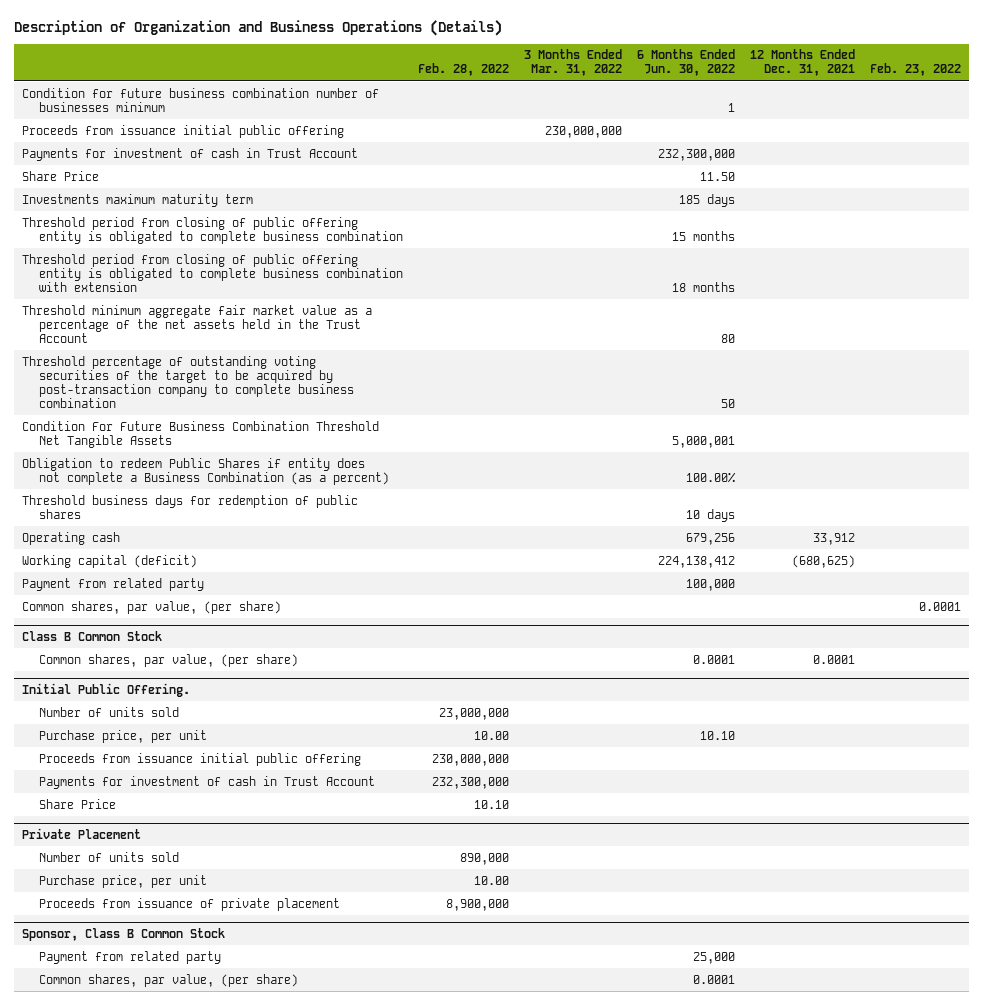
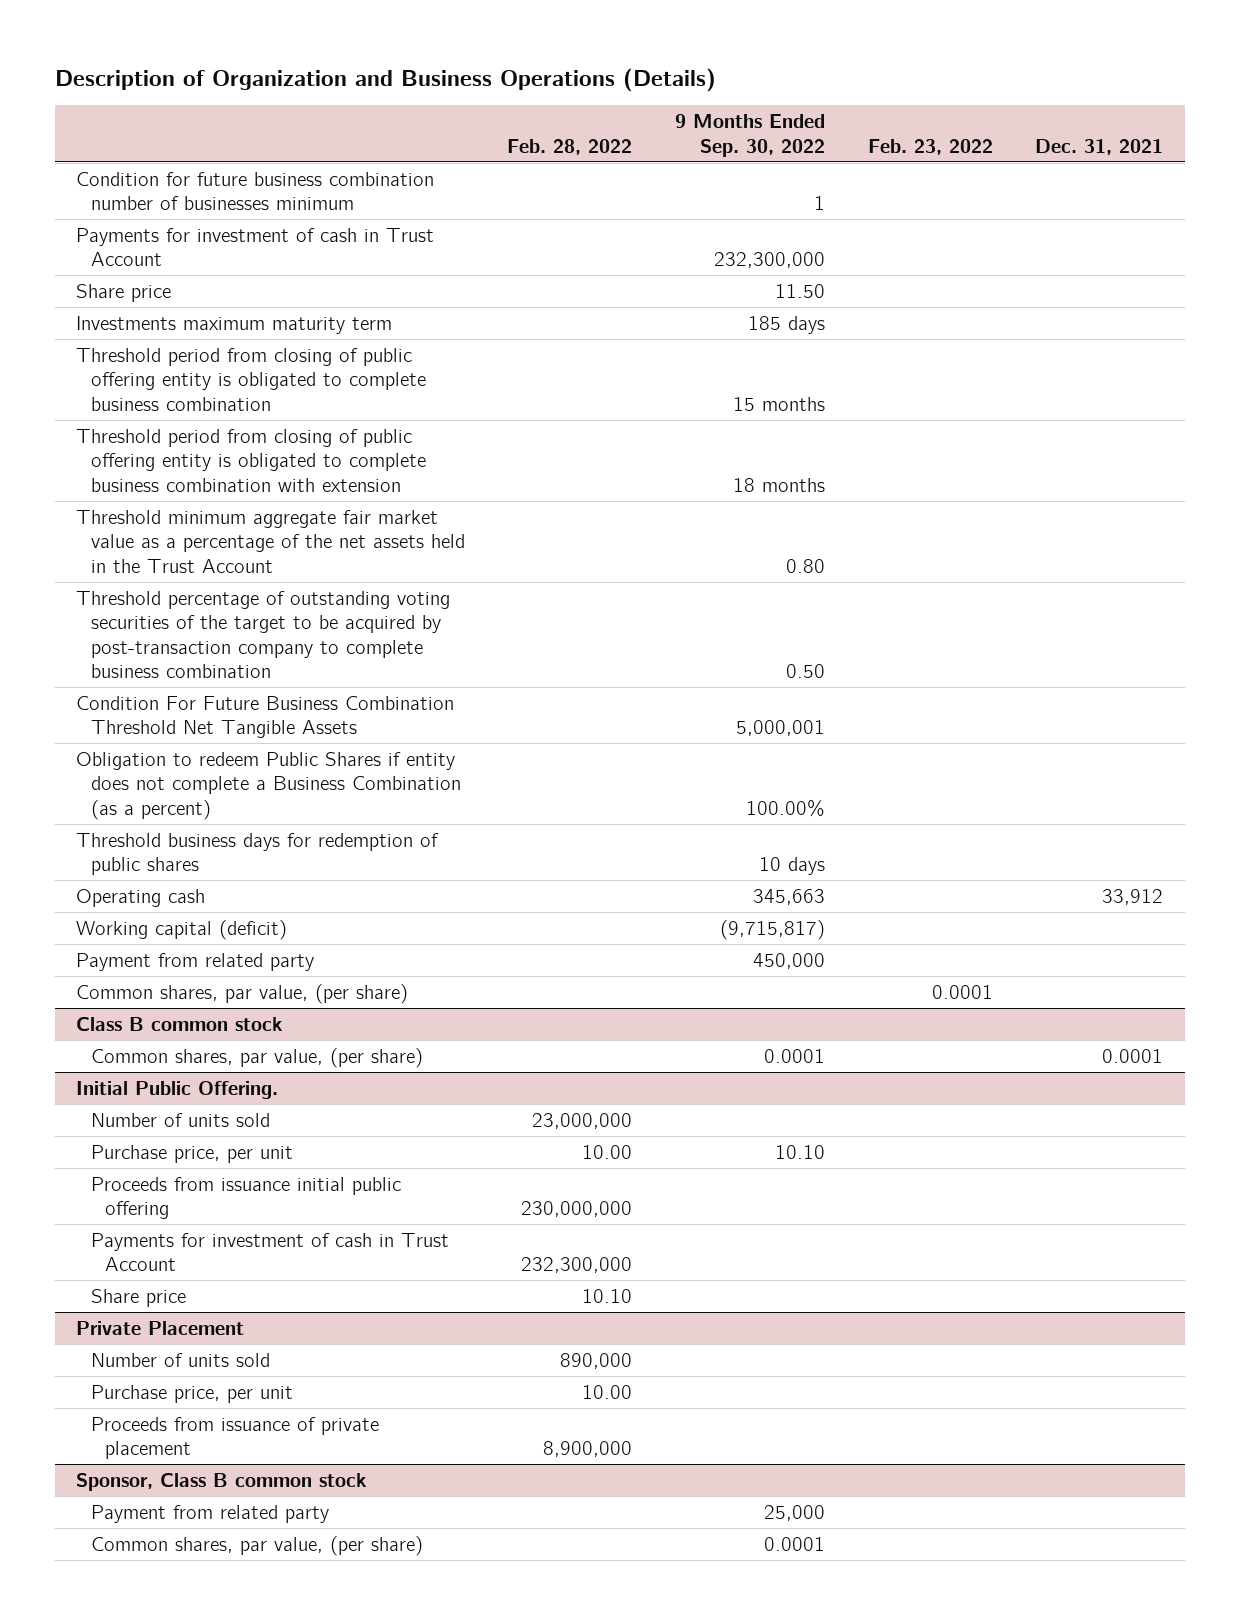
[523,49,622,77] 3 Months Ended Mar. 31, 2022 -> none
[637,49,736,77] 6 Months Ended Jun. 30, 2022 -> none
[750,49,856,77] 12 Months Ended Dec. 31, 2021 -> none
none -> [675,114,826,157] 9 Months Ended Sep. 30, 2022
none -> [1035,138,1164,155] Dec. 31, 2021
[21,124,344,138] Proceeds from issuance initial public offering -> none
[21,170,99,181] Share Price -> [76,283,172,302] Share price
[21,630,162,641] Class B Common Stock -> [76,1016,284,1031] Class B common stock
[38,798,116,809] Share Price -> [90,1288,186,1307] Share price
[21,927,225,941] Sponsor, Class B Common Stock -> [76,1472,368,1491] Sponsor, Class B common stock

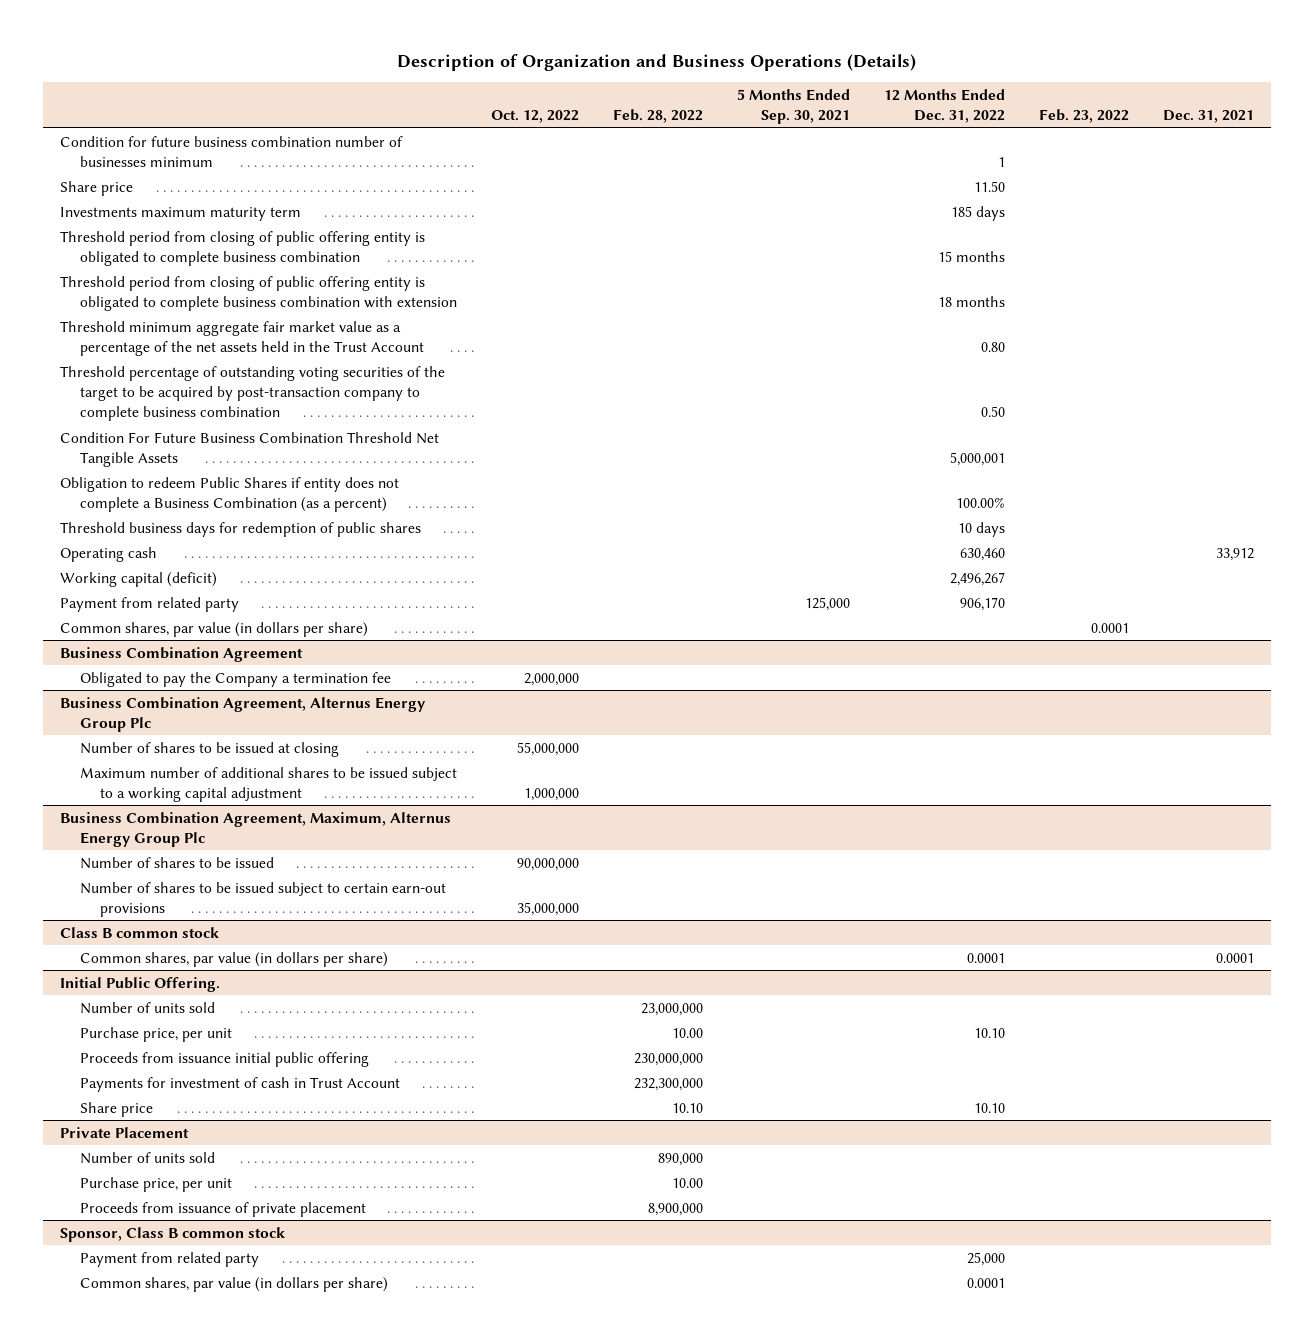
[675,114,826,157] 9 Months Ended Sep. 30, 2022 -> none
none -> [490,110,579,124] Oct. 12, 2022
none -> [737,88,851,125] 5 Months Ended Sep. 30, 2021
none -> [884,88,1006,124] 12 Months Ended Dec. 31, 2022
[76,227,435,267] Payments for investment of cash in Trust Account -> none
[76,983,409,1004] Common shares, par value, (per share) -> [59,621,368,637] Common shares, par value (in dollars per share)
none -> [59,646,303,662] Business Combination Agreement
none -> [79,671,391,687] Obligated to pay the Company a termination fee
none -> [59,696,426,732] Business Combination Agreement, Alternus Energy Group Plc
none -> [79,741,339,757] Number of shares to be issued at closing
none -> [79,766,457,802] Maximum number of additional shares to be issued subject to a working capital adjustment
none -> [59,811,451,847] Business Combination Agreement, Maximum, Alternus Energy Group Plc
none -> [79,856,274,869] Number of shares to be issued
none -> [79,881,446,917] Number of shares to be issued subject to certain earn-out provisions
[90,1047,423,1068] Common shares, par value, (per share) -> [79,951,388,967] Common shares, par value (in dollars per share)
[90,1535,423,1556] Common shares, par value, (per share) -> [79,1276,388,1292] Common shares, par value (in dollars per share)

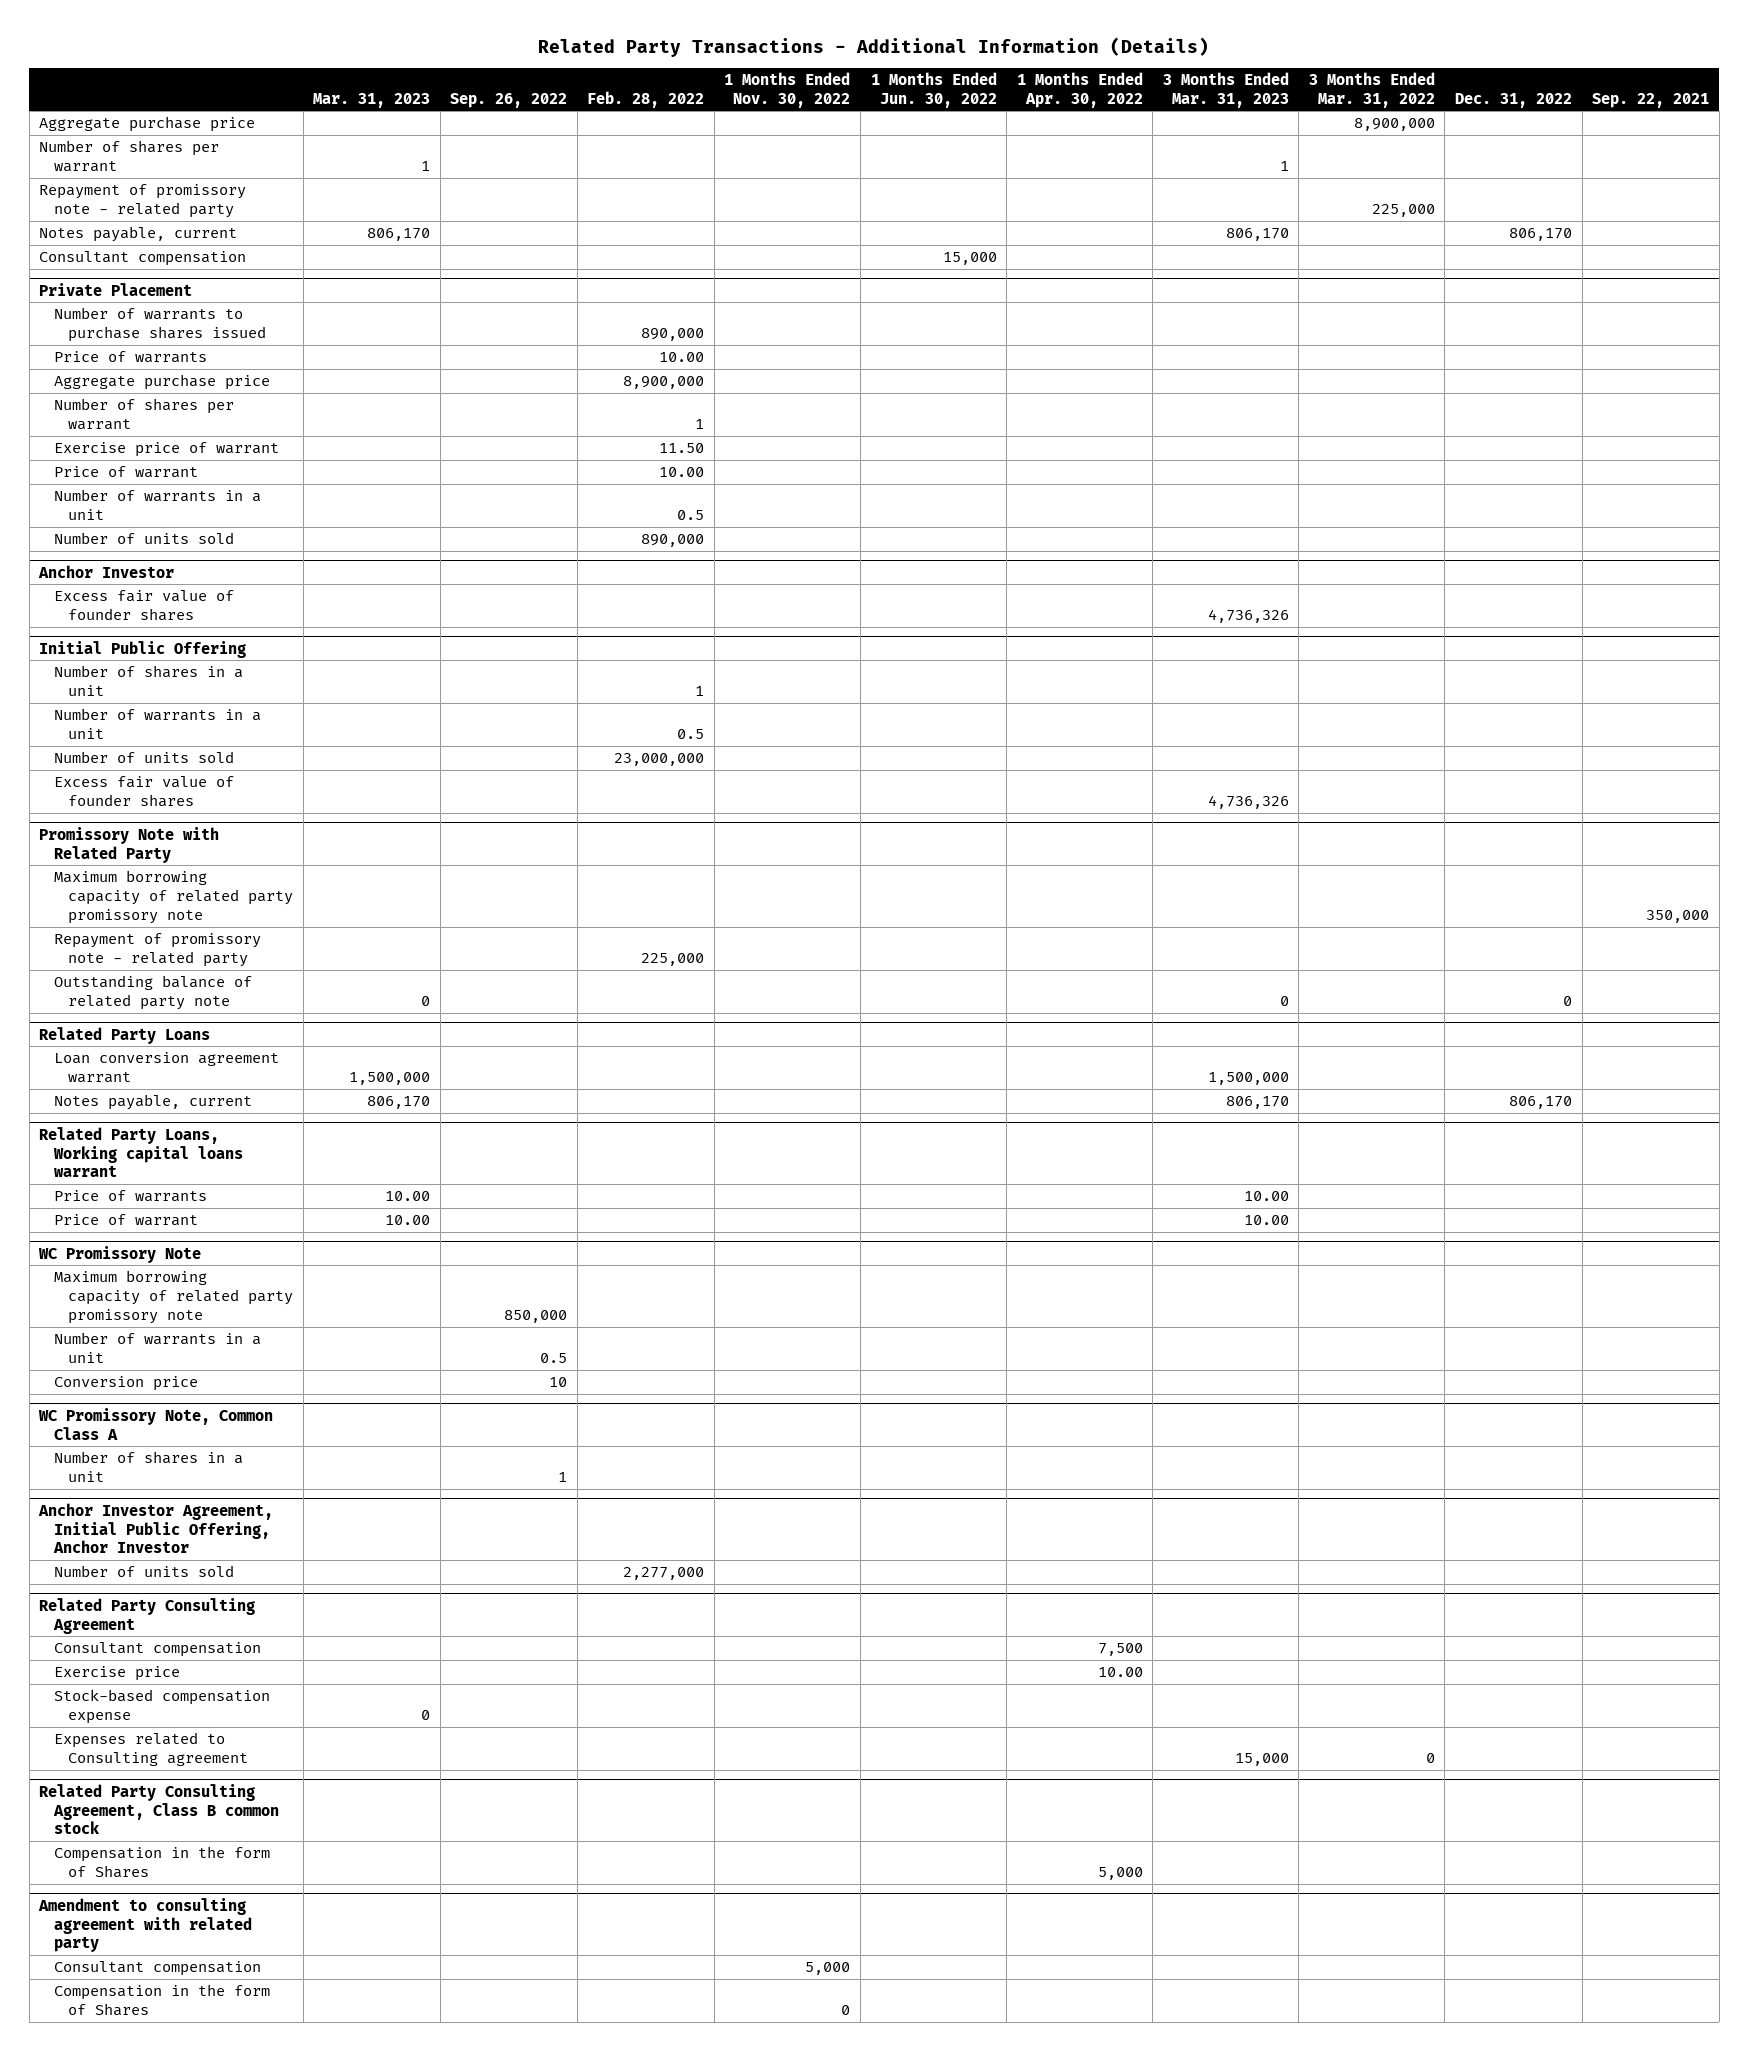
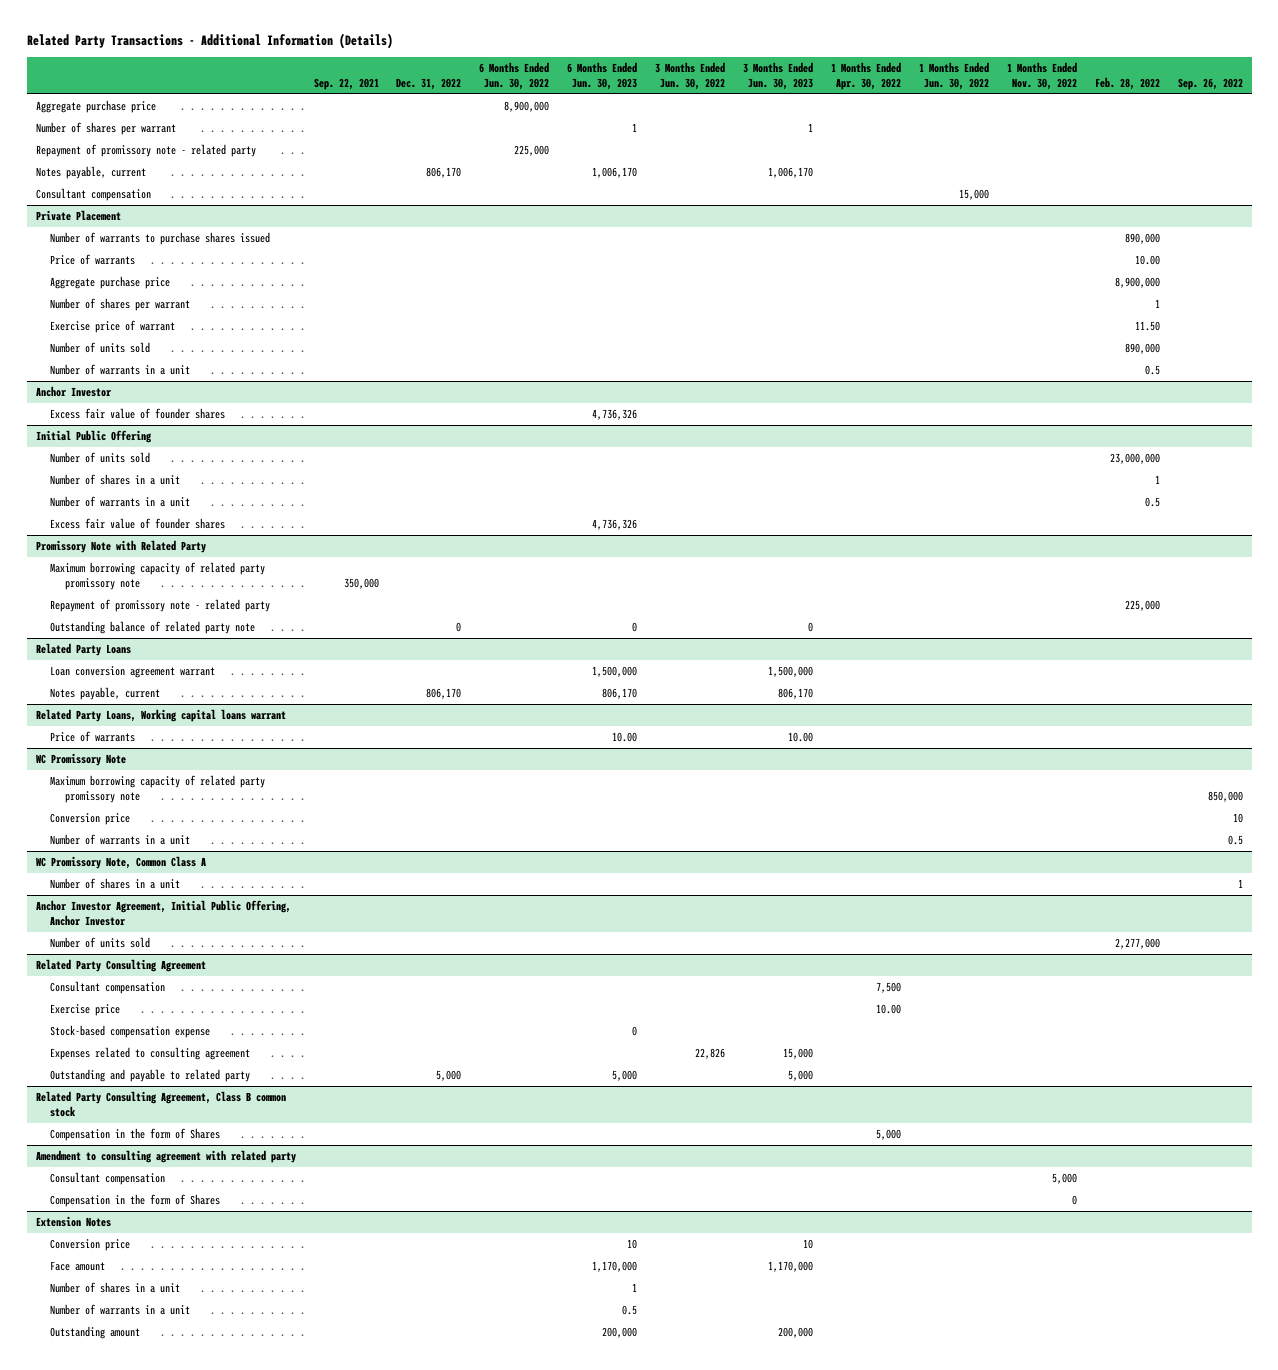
[313,92,431,108] Mar. 31, 2023 -> none
[1162,71,1289,108] 3 Months Ended Mar. 31, 2023 -> none
[1308,71,1435,108] 3 Months Ended Mar. 31, 2022 -> none
none -> [479,61,550,90] 6 Months Ended Jun. 30, 2022
none -> [567,61,638,90] 6 Months Ended Jun. 30, 2023
none -> [655,61,726,90] 3 Months Ended Jun. 30, 2022
none -> [743,61,814,90] 3 Months Ended Jun. 30, 2023
[53,466,198,479] Price of warrant -> none
[53,489,261,521] Number of warrants in a unit -> [50,364,191,376] Number of warrants in a unit
[53,751,234,764] Number of units sold -> [50,452,151,464] Number of units sold
[53,1214,198,1227] Price of warrant -> none
[53,1332,261,1364] Number of warrants in a unit -> [50,834,191,846] Number of warrants in a unit
[53,1732,248,1767] Expenses related to Consulting agreement -> [50,1047,251,1061] Expenses related to consulting agreement
none -> [50,1069,251,1083] Outstanding and payable to related party
none -> [35,1216,111,1228] Extension Notes
none -> [50,1239,131,1252] Conversion price
none -> [50,1261,106,1272] Face amount
none -> [50,1282,181,1294] Number of shares in a unit
none -> [50,1304,191,1316] Number of warrants in a unit
none -> [50,1326,141,1340] Outstanding amount

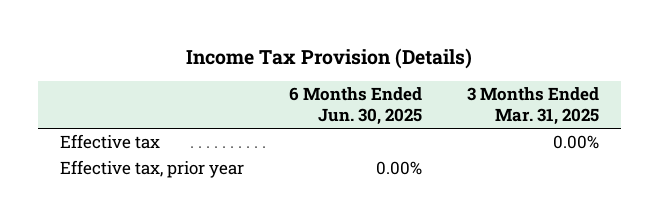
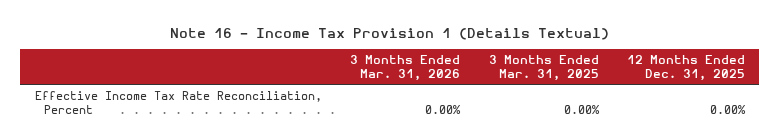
[186,47,473,69] Income Tax Provision (Details) -> [169,27,609,40] Note 16 - Income Tax Provision 1 (Details Textual)
[288,86,422,126] 6 Months Ended Jun. 30, 2025 -> none
none -> [350,55,461,82] 3 Months Ended Mar. 31, 2026
none -> [627,55,746,82] 12 Months Ended Dec. 31, 2025
[59,160,244,179] Effective tax, prior year -> none
[59,134,160,150] Effective tax -> [34,90,322,114] Effective Income Tax Rate Reconciliation, Percent

